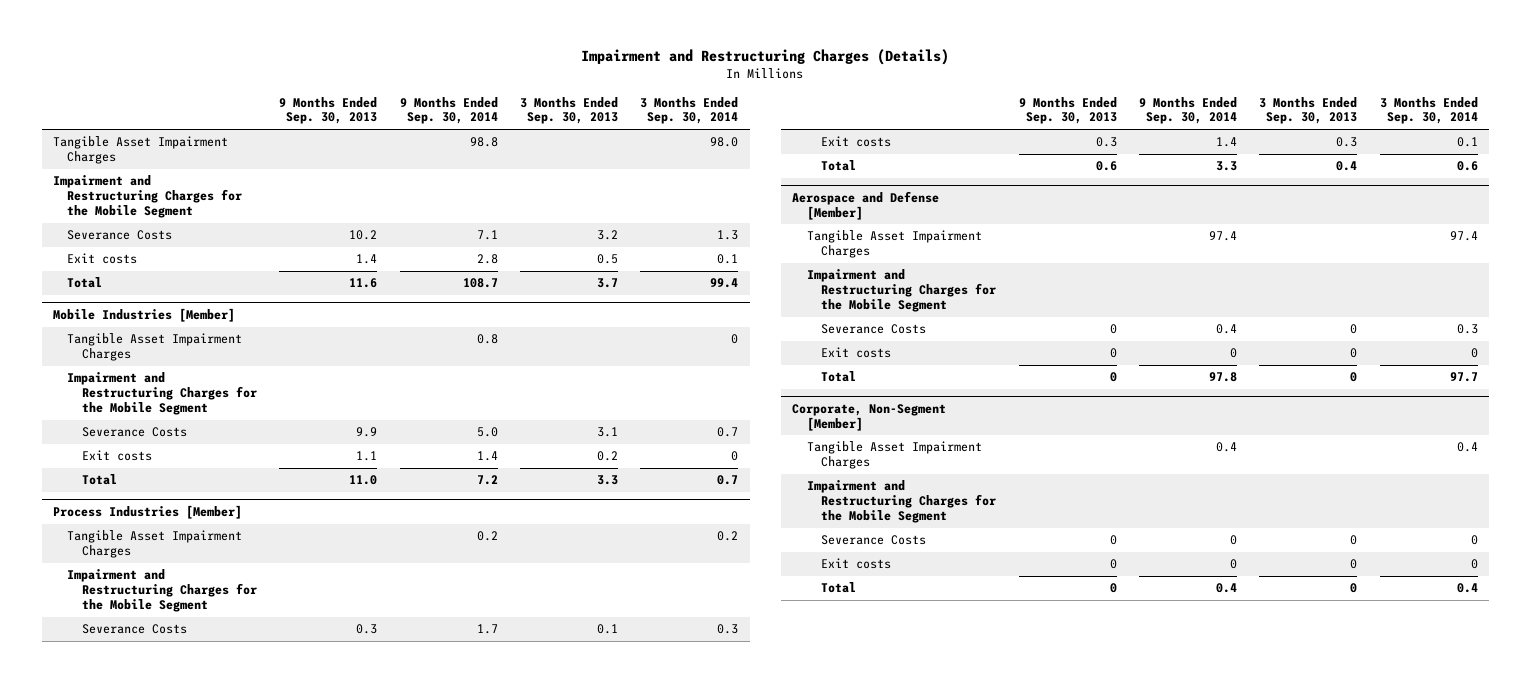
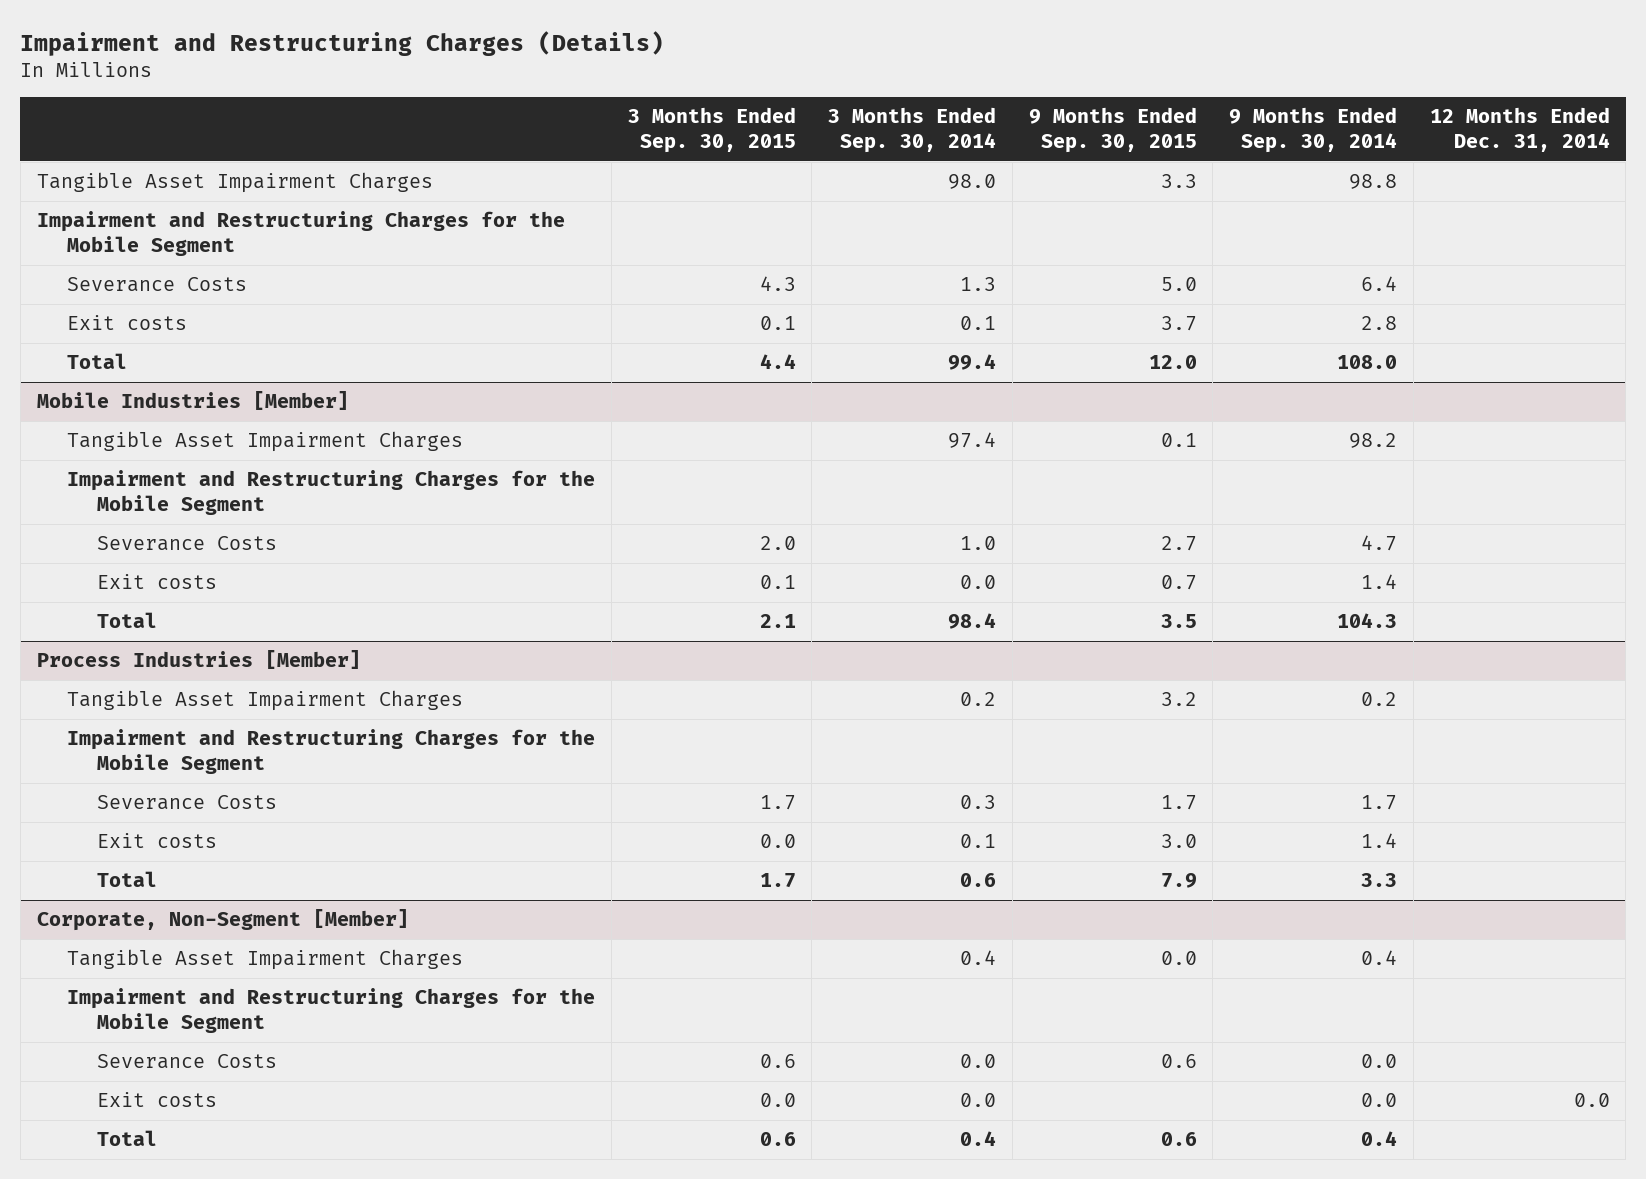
[279,96,378,125] 9 Months Ended Sep. 30, 2013 -> none
[520,96,619,125] 3 Months Ended Sep. 30, 2013 -> none
none -> [627,107,796,154] 3 Months Ended Sep. 30, 2015
none -> [1028,107,1197,154] 9 Months Ended Sep. 30, 2015
none -> [1429,107,1610,153] 12 Months Ended Dec. 31, 2014
[476,230,498,241] 7.1 -> [1361,276,1398,292] 6.4
[462,278,498,289] 108.7 -> [1337,355,1398,370] 108.0
[476,334,498,345] 0.8 -> [1349,433,1398,449] 98.2
[731,334,739,345] 0 -> [948,432,997,449] 97.4
[476,427,498,438] 5.0 -> [1361,535,1398,552] 4.7
[717,427,739,438] 0.7 -> [960,536,997,551] 1.0
[731,451,739,462] 0 -> [960,575,997,590] 0.0
[476,475,498,486] 7.2 -> [1337,613,1398,629] 104.3
[717,475,739,486] 0.7 -> [948,613,997,630] 98.4
[791,190,939,220] Aerospace and Defense [Member] -> none
[806,230,982,259] Tangible Asset Impairment Charges -> none
[806,269,997,312] Impairment and Restructuring Charges for the Mobile Segment -> none
[821,324,927,335] Severance Costs -> none
[821,347,892,359] Exit costs -> none
[821,371,857,383] Total -> none
[1229,535,1237,546] 0 -> [1361,1054,1398,1069] 0.0
[1470,535,1478,546] 0 -> [960,1054,997,1069] 0.0
[1229,559,1237,570] 0 -> [1361,1093,1398,1108] 0.0
[1470,559,1478,570] 0 -> [960,1093,997,1108] 0.0

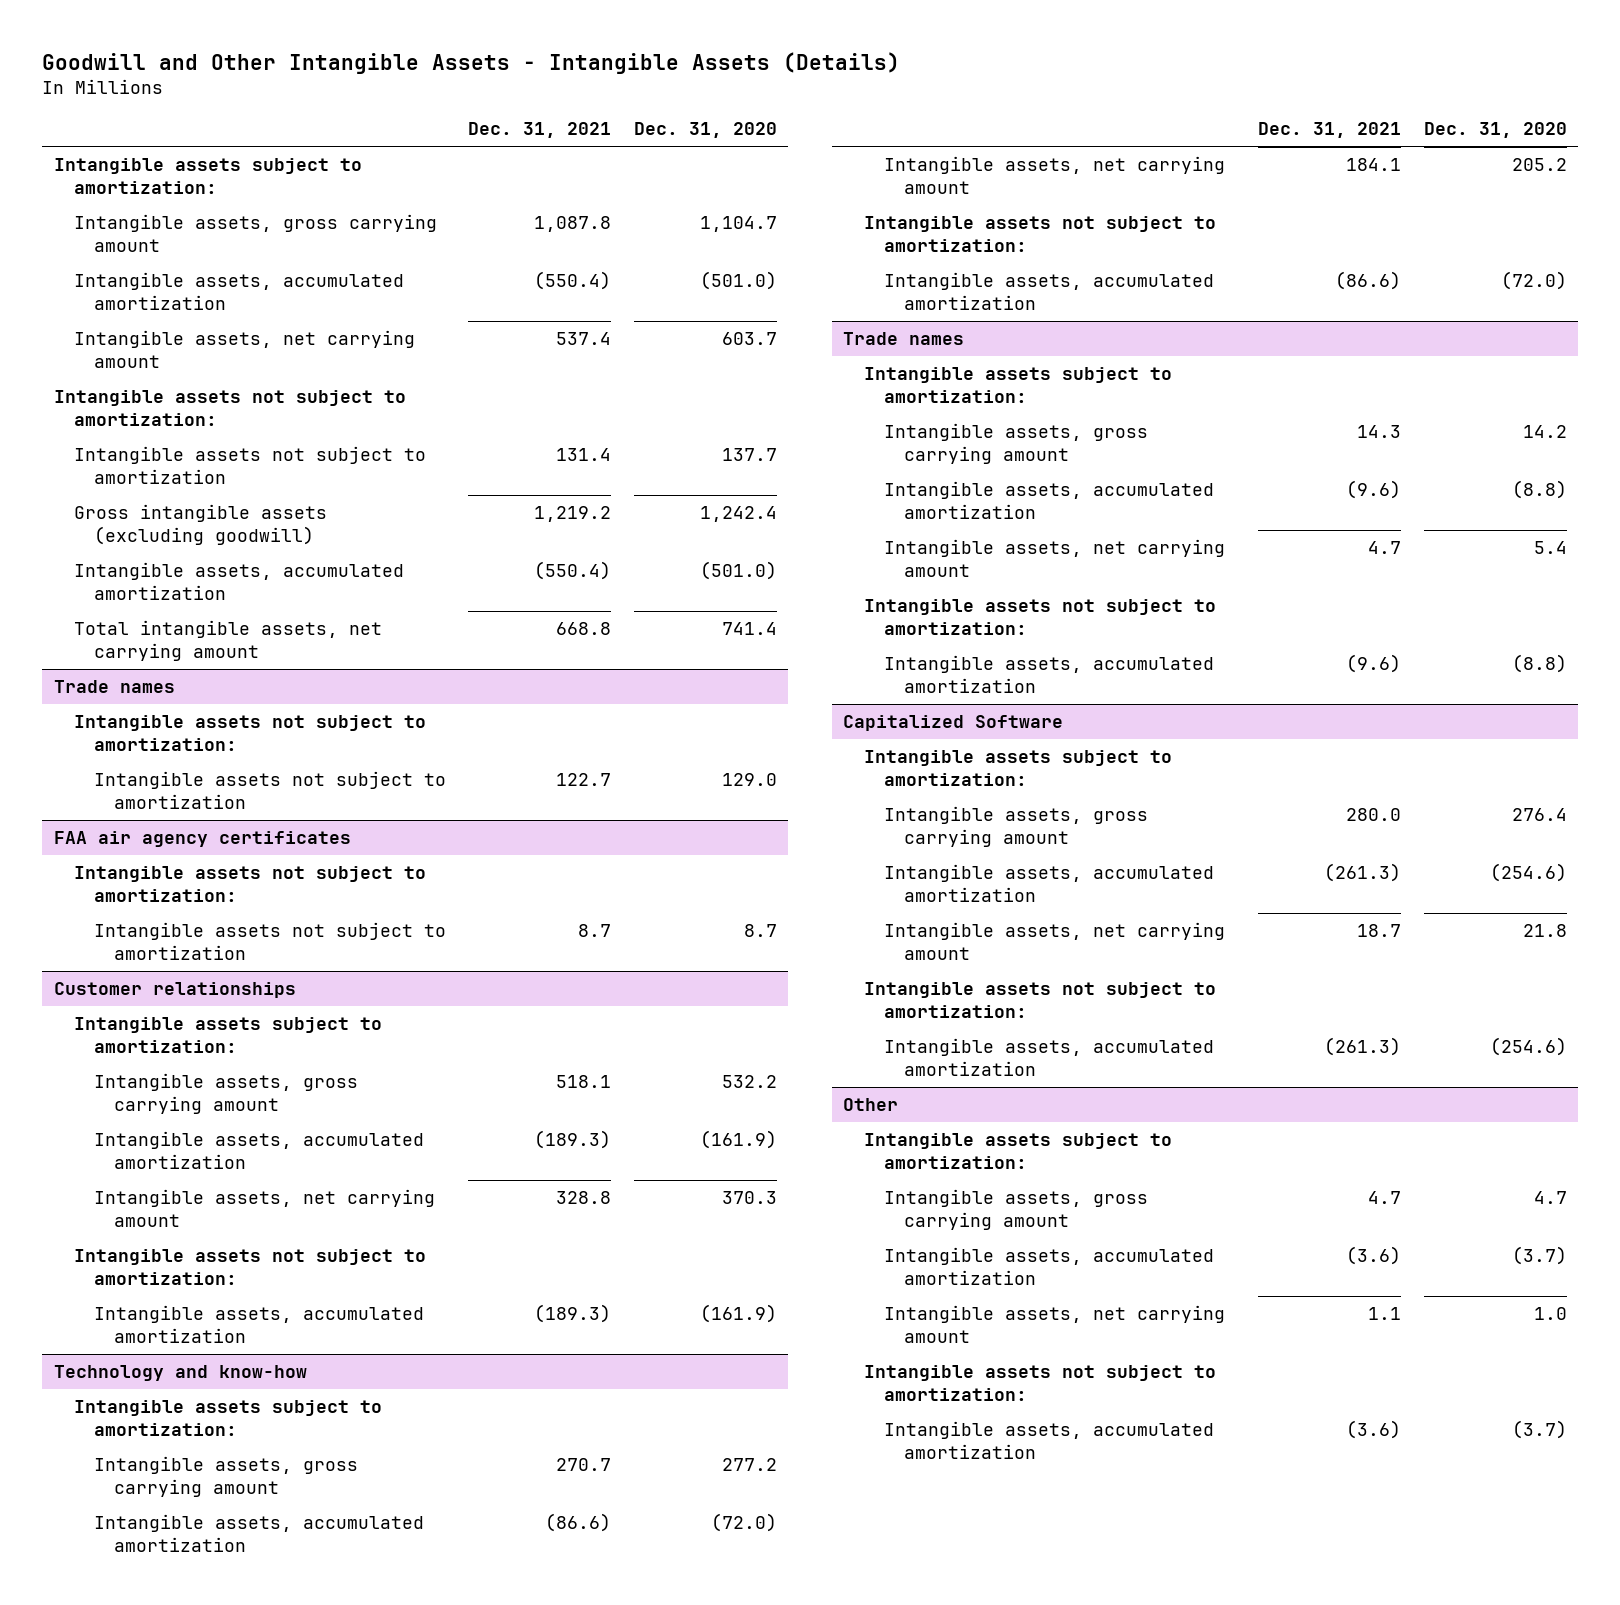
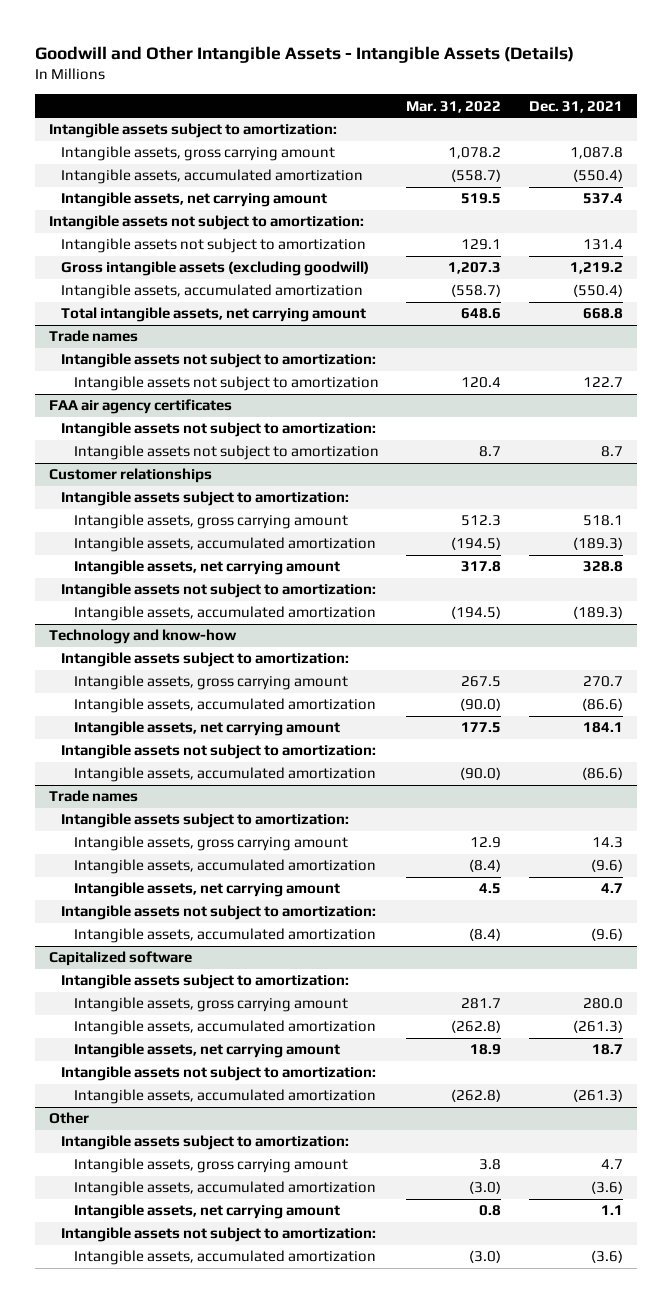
[633,122,777,139] Dec. 31, 2020 -> none
none -> [406,100,502,113] Mar. 31, 2022
[843,714,1064,731] Capitalized Software -> [49,951,193,967] Capitalized software

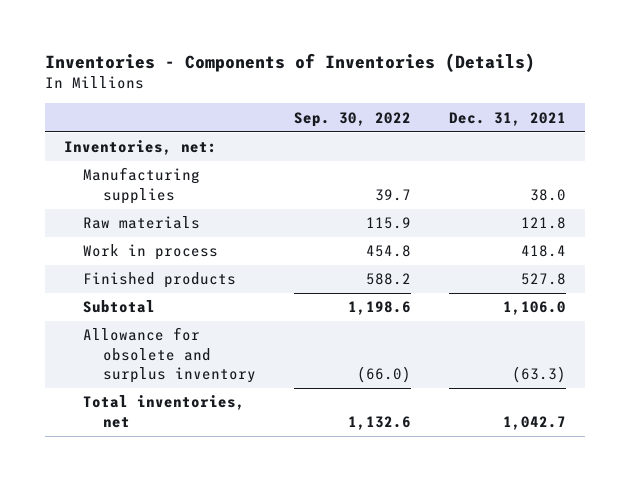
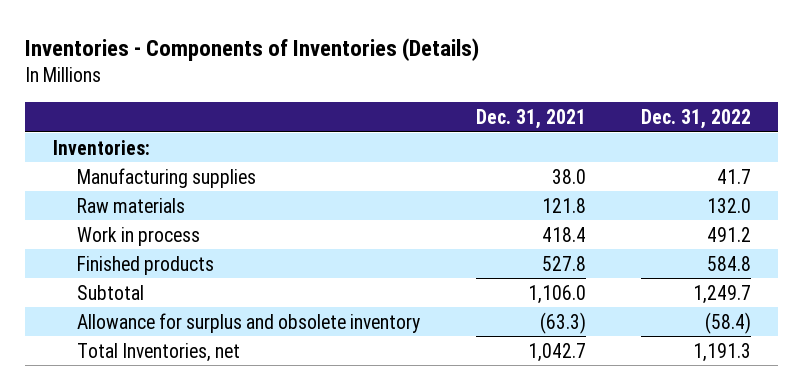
[294,111,412,127] Sep. 30, 2022 -> none
none -> [640,108,751,129] Dec. 31, 2022
[63,140,217,156] Inventories, net: -> [52,139,150,155] Inventories:
[83,327,256,384] Allowance for obsolete and surplus inventory -> [77,312,421,333] Allowance for surplus and obsolete inventory
[83,395,246,428] Total inventories, net -> [77,342,241,362] Total Inventories, net

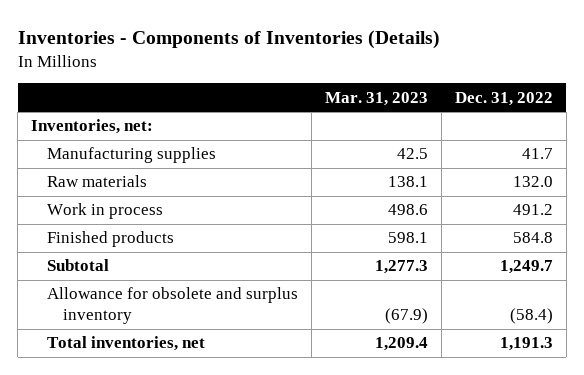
[475,108,586,129] Dec. 31, 2021 -> none
none -> [324,91,428,106] Mar. 31, 2023
[52,139,150,155] Inventories: -> [31,119,154,135] Inventories, net:
[77,312,421,333] Allowance for surplus and obsolete inventory -> [47,287,299,325] Allowance for obsolete and surplus inventory
[77,342,241,362] Total Inventories, net -> [47,336,206,352] Total inventories, net

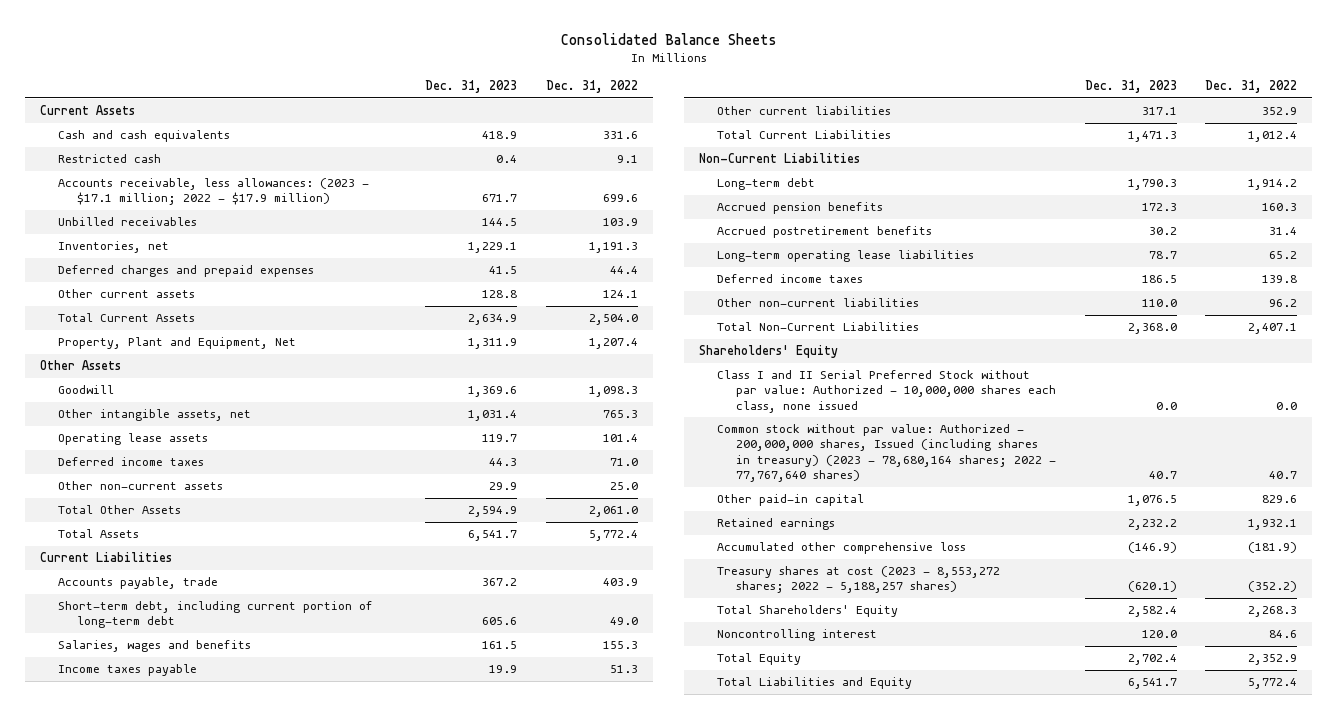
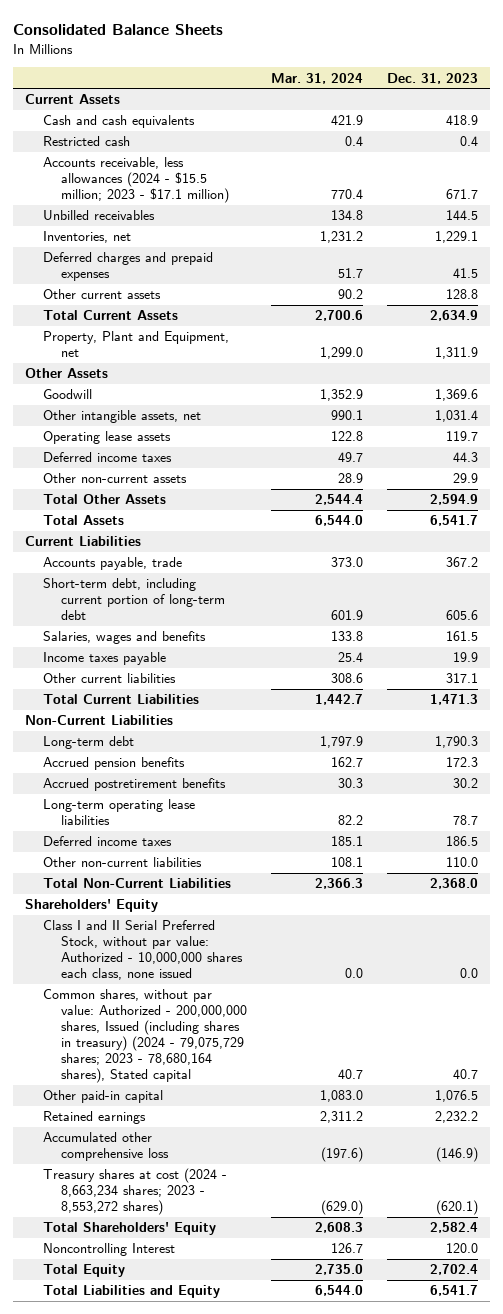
[546,80,639,94] Dec. 31, 2022 -> none
none -> [270,72,363,84] Mar. 31, 2024
[58,178,370,206] Accounts receivable, less allowances: (2023 - $17.1 million; 2022 - $17.9 million) -> [43,157,229,204] Accounts receivable, less allowances (2024 - $15.5 million; 2023 - $17.1 million)
[58,337,297,350] Property, Plant and Equipment, Net -> [43,331,230,358] Property, Plant and Equipment, net
[717,370,1056,413] Class I and II Serial Preferred Stock without par value: Authorized - 10,000,000 shares each class, none issued -> [43,920,243,981] Class I and II Serial Preferred Stock, without par value: Authorized - 10,000,000 shares each class, none issued
[717,424,1056,483] Common stock without par value: Authorized - 200,000,000 shares, Issued (including shares in treasury) (2023 - 78,680,164 shares; 2022 - 77,767,640 shares) -> [43,989,247,1084] Common shares, without par value: Authorized - 200,000,000 shares, Issued (including shares in treasury) (2024 - 79,075,729 shares; 2023 - 78,680,164 shares), Stated capital
[717,566,1001,594] Treasury shares at cost (2023 - 8,553,272 shares; 2022 - 5,188,257 shares) -> [43,1168,228,1216] Treasury shares at cost (2024 - 8,663,234 shares; 2023 - 8,553,272 shares)
[717,629,878,642] Noncontrolling interest -> [43,1243,176,1257] Noncontrolling Interest

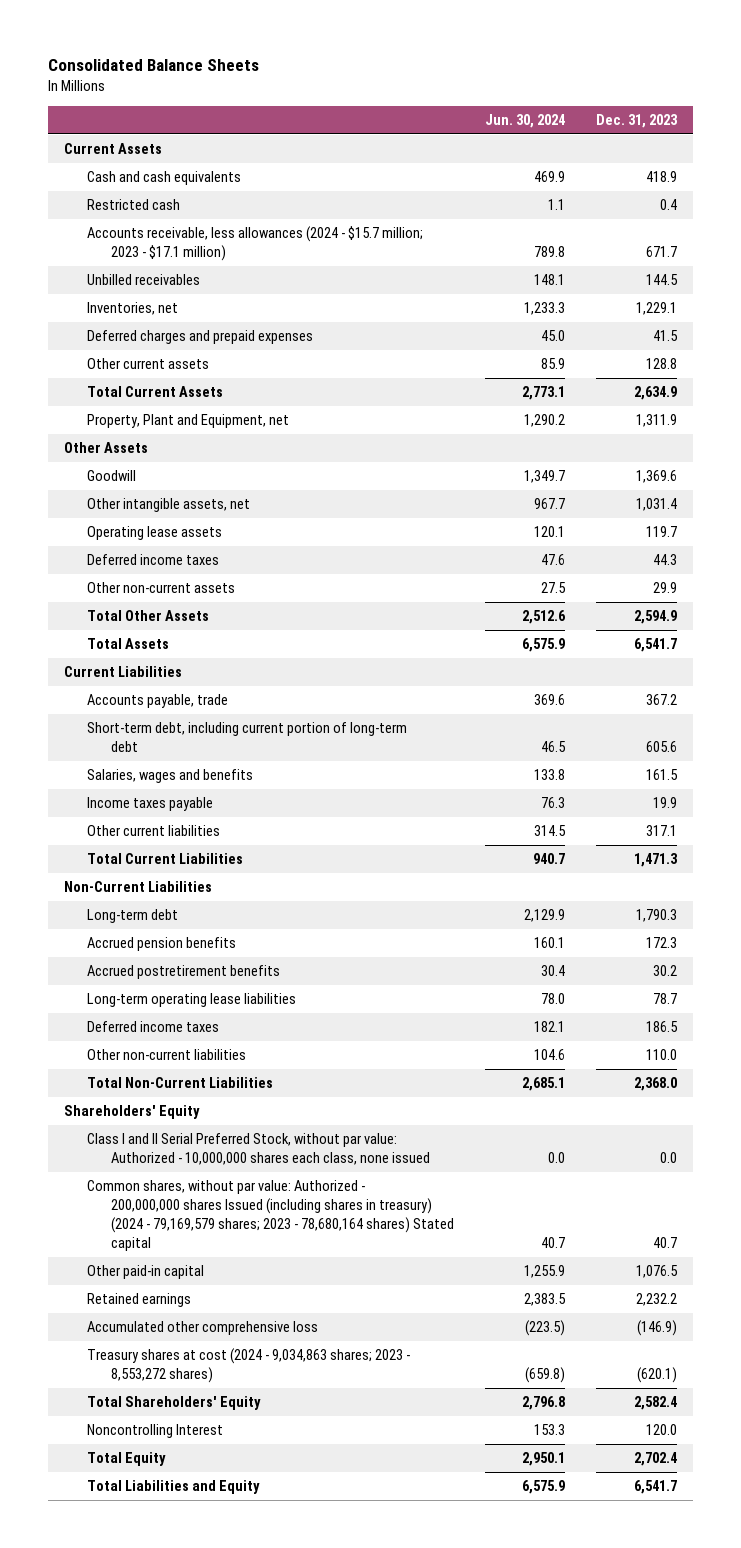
[270,72,363,84] Mar. 31, 2024 -> none
none -> [484,113,565,128] Jun. 30, 2024
[43,157,229,204] Accounts receivable, less allowances (2024 - $15.5 million; 2023 - $17.1 million) -> [87,226,424,262] Accounts receivable, less allowances (2024 - $15.7 million; 2023 - $17.1 million)
[43,989,247,1084] Common shares, without par value: Authorized - 200,000,000 shares, Issued (including shares in treasury) (2024 - 79,075,729 shares; 2023 - 78,680,164 shares), Stated capital -> [87,1180,454,1251] Common shares, without par value: Authorized - 200,000,000 shares Issued (including shares in treasury) (2024 - 79,169,579 shares; 2023 - 78,680,164 shares) Stated capital
[43,1168,228,1216] Treasury shares at cost (2024 - 8,663,234 shares; 2023 - 8,553,272 shares) -> [87,1348,411,1384] Treasury shares at cost (2024 - 9,034,863 shares; 2023 - 8,553,272 shares)

